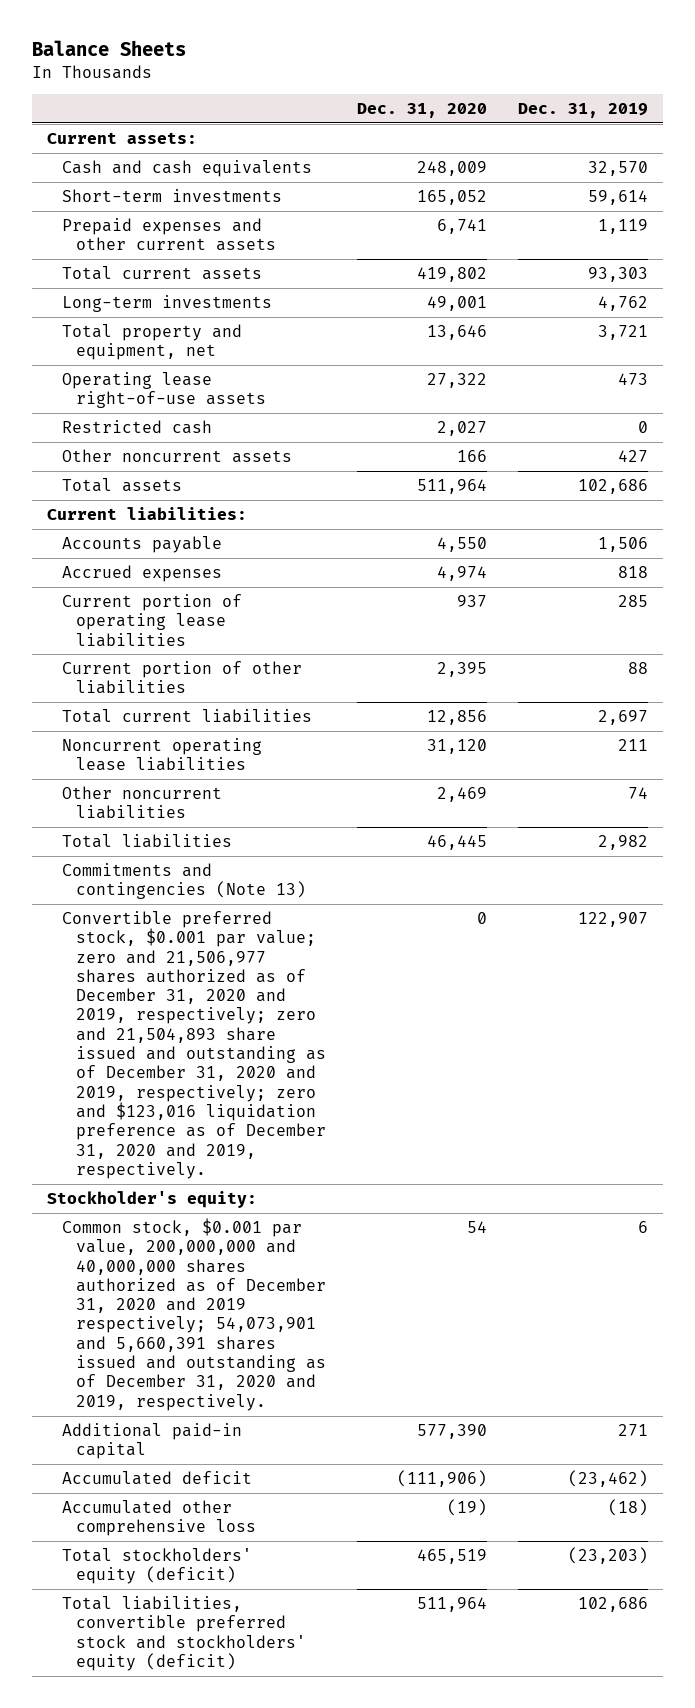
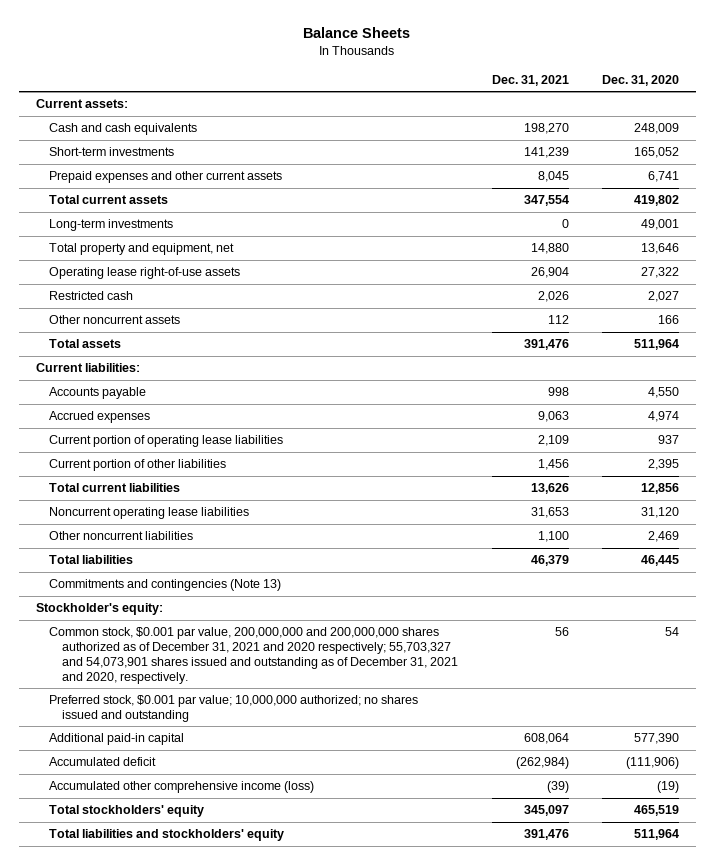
[517,102,648,118] Dec. 31, 2019 -> none
none -> [491,75,569,87] Dec. 31, 2021
[61,911,327,1179] Convertible preferred stock, $0.001 par value; zero and 21,506,977 shares authorized as of December 31, 2020 and 2019, respectively; zero and 21,504,893 share issued and outstanding as of December 31, 2020 and 2019, respectively; zero and $123,016 liquidation preference as of December 31, 2020 and 2019, respectively. -> none
[61,1218,327,1411] Common stock, $0.001 par value, 200,000,000 and 40,000,000 shares authorized as of December 31, 2020 and 2019 respectively; 54,073,901 and 5,660,391 shares issued and outstanding as of December 31, 2020 and 2019, respectively. -> [48,627,459,684] Common stock, $0.001 par value, 200,000,000 and 200,000,000 shares authorized as of December 31, 2021 and 2020 respectively; 55,703,327 and 54,073,901 shares issued and outstanding as of December 31, 2021 and 2020, respectively.
none -> [48,695,418,722] Preferred stock, $0.001 par value; 10,000,000 authorized; no shares issued and outstanding
[61,1500,257,1537] Accumulated other comprehensive loss -> [48,781,314,794] Accumulated other comprehensive income (loss)
[61,1548,252,1585] Total stockholders' equity (deficit) -> [48,805,204,818] Total stockholders' equity
[61,1596,307,1671] Total liabilities, convertible preferred stock and stockholders' equity (deficit) -> [48,829,284,842] Total liabilities and stockholders' equity

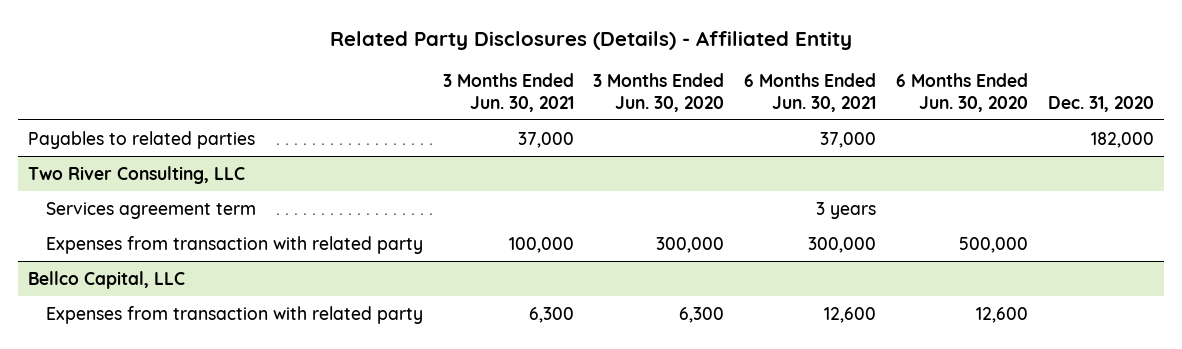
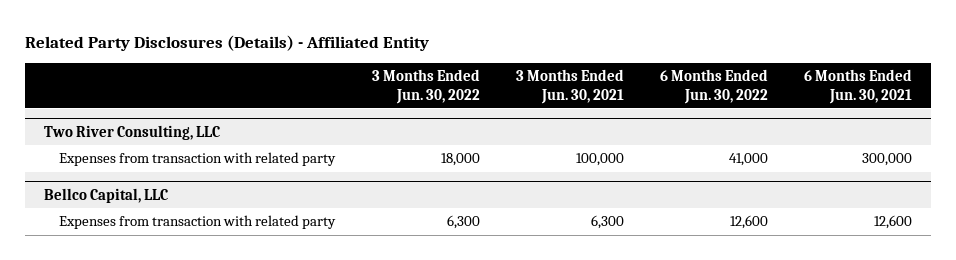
[593,73,725,112] 3 Months Ended Jun. 30, 2020 -> none
[895,73,1028,112] 6 Months Ended Jun. 30, 2020 -> none
[1047,95,1154,112] Dec. 31, 2020 -> none
none -> [371,69,480,104] 3 Months Ended Jun. 30, 2022
none -> [660,69,769,104] 6 Months Ended Jun. 30, 2022
[28,130,256,149] Payables to related parties -> none
[45,201,256,219] Services agreement term -> none

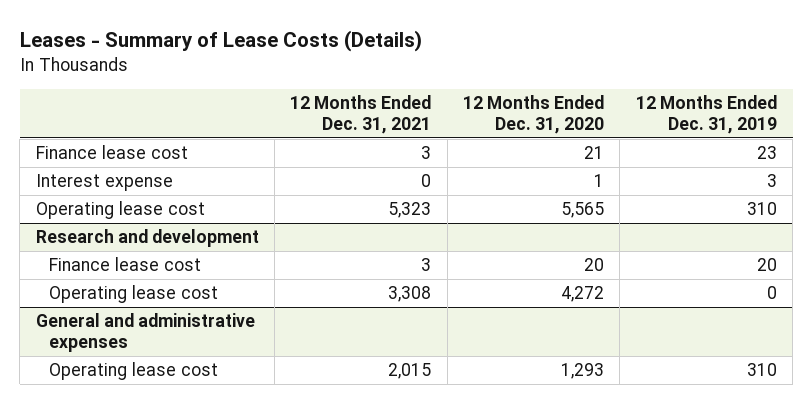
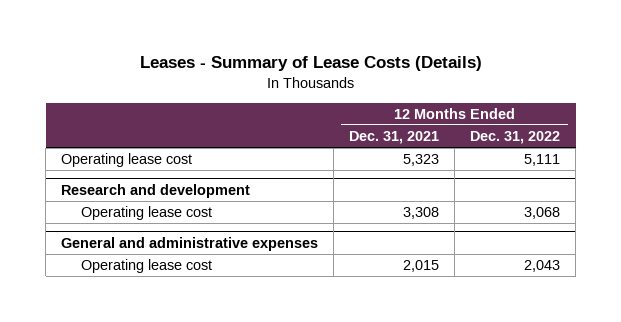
[463,95,605,134] 12 Months Ended Dec. 31, 2020 -> none
[635,95,777,134] 12 Months Ended Dec. 31, 2019 -> none
none -> [470,131,561,145] Dec. 31, 2022
[35,145,188,160] Finance lease cost -> none
[35,174,173,192] Interest expense -> none
[49,257,202,272] Finance lease cost -> none

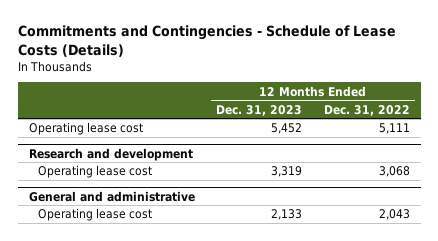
[139,56,482,72] Leases - Summary of Lease Costs (Details) -> [17,25,396,57] Commitments and Contingencies - Schedule of Lease Costs (Details)
[349,131,440,145] Dec. 31, 2021 -> none
none -> [216,104,303,116] Dec. 31, 2023
[61,236,319,251] General and administrative expenses -> [28,190,195,202] General and administrative

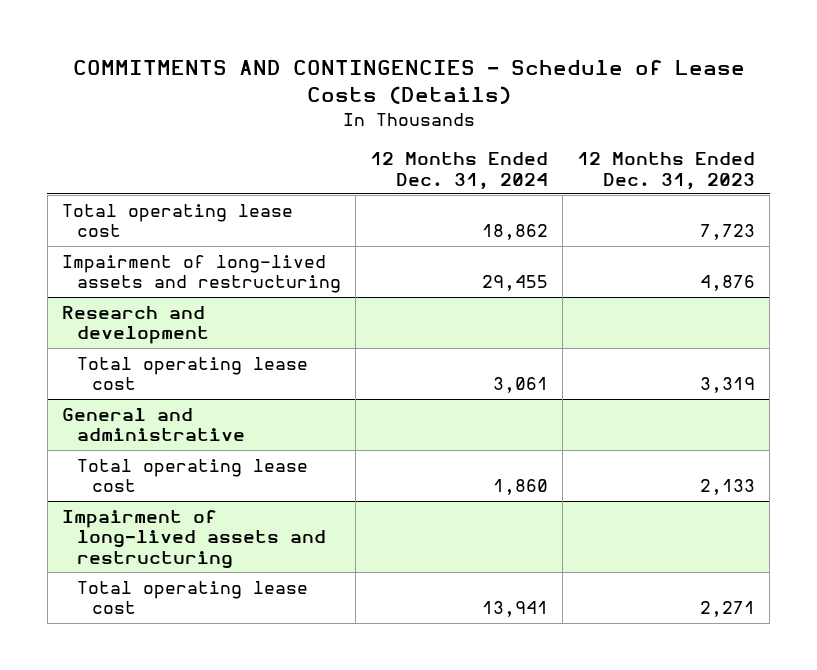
[17,25,396,57] Commitments and Contingencies - Schedule of Lease Costs (Details) -> [72,59,745,104] COMMITMENTS AND CONTINGENCIES - Schedule of Lease Costs (Details)
[323,104,410,116] Dec. 31, 2022 -> none
none -> [370,151,549,190] 12 Months Ended Dec. 31, 2024
[28,122,143,136] Operating lease cost -> [62,203,294,238] Total operating lease cost
[271,123,303,135] 5,452 -> [700,224,756,241] 7,723
none -> [62,254,341,294] Impairment of long-lived assets and restructuring
[38,165,153,179] Operating lease cost -> [76,356,308,391] Total operating lease cost
[38,208,153,222] Operating lease cost -> [76,458,308,493] Total operating lease cost
none -> [62,509,326,569] Impairment of long-lived assets and restructuring
none -> [76,580,308,615] Total operating lease cost

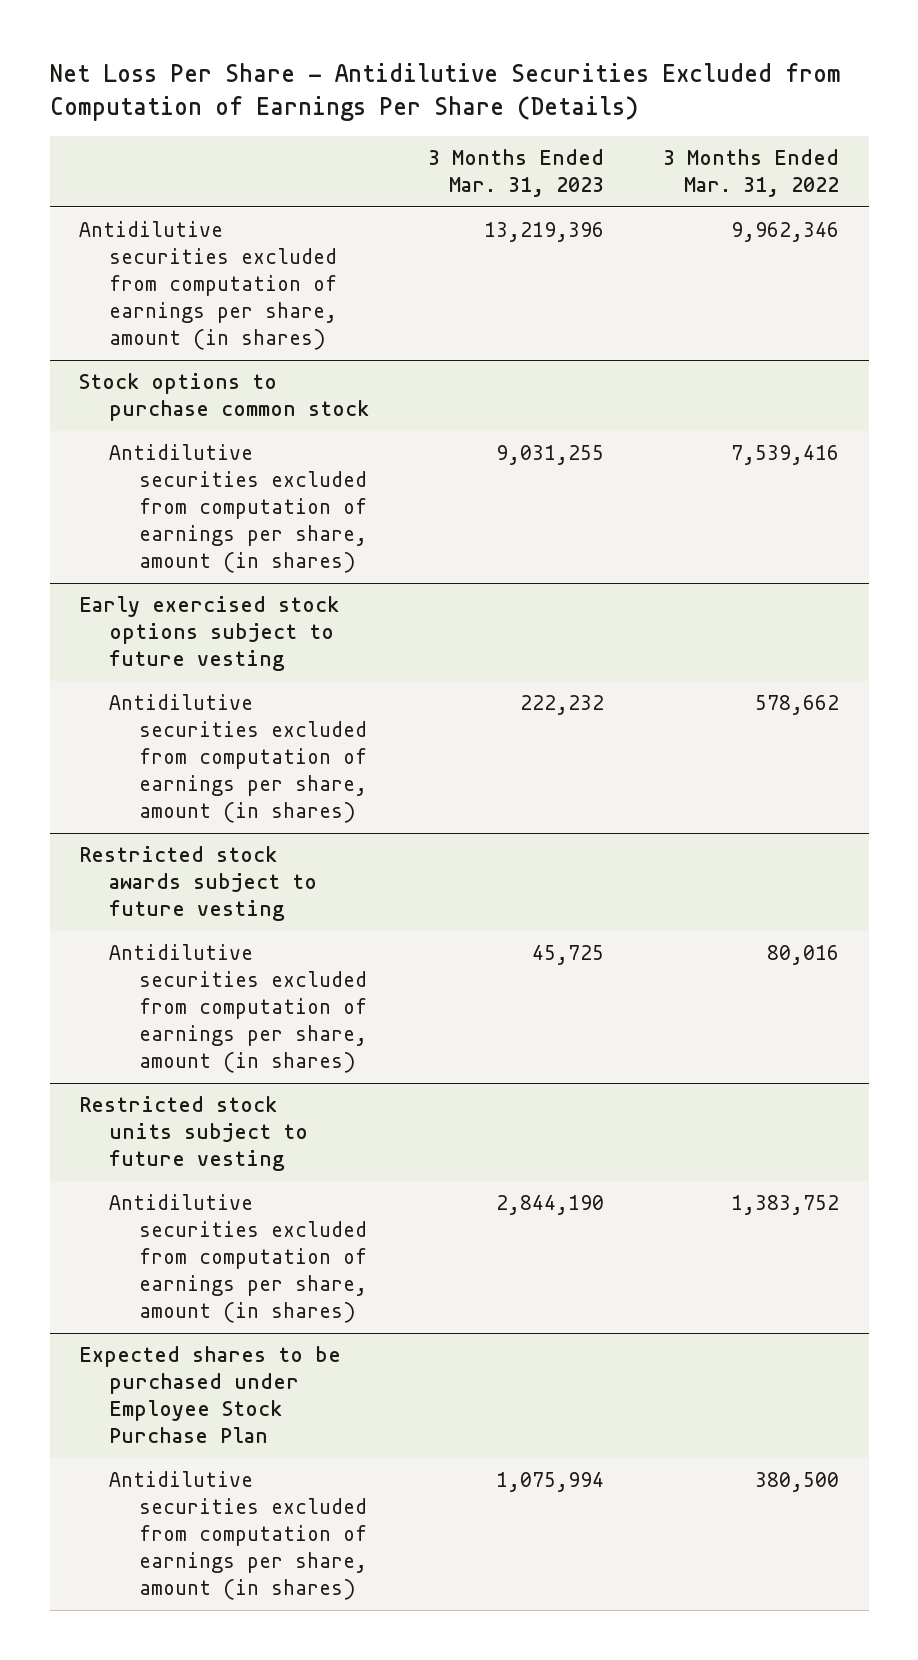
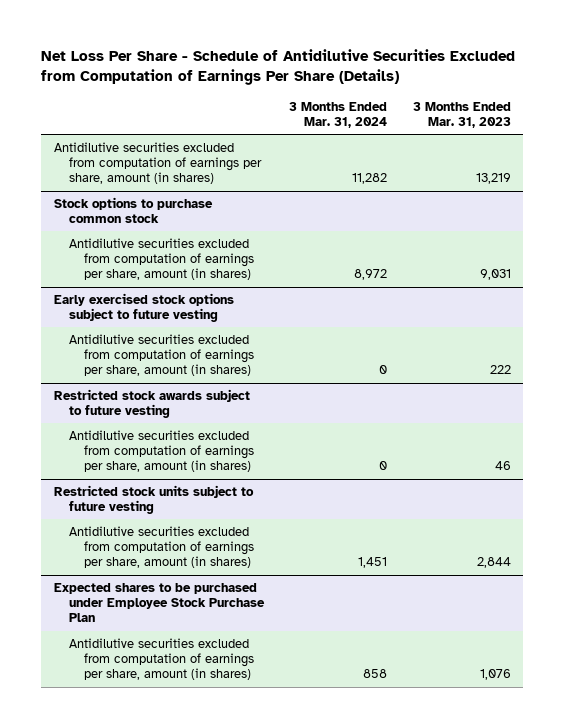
[49,63,841,121] Net Loss Per Share - Antidilutive Securities Excluded from Computation of Earnings Per Share (Details) -> [40,48,515,85] Net Loss Per Share - Schedule of Antidilutive Securities Excluded from Computation of Earnings Per Share (Details)
[663,148,840,197] 3 Months Ended Mar. 31, 2022 -> none
none -> [289,101,388,128] 3 Months Ended Mar. 31, 2024
[483,222,604,243] 13,219,396 -> [475,173,511,185] 13,219
[495,445,604,466] 9,031,255 -> [479,269,511,281] 9,031
[519,695,604,716] 222,232 -> [489,365,511,375] 222
[531,945,604,966] 45,725 -> [494,461,511,471] 46
[495,1195,604,1216] 2,844,190 -> [476,557,511,569] 2,844
[495,1472,604,1493] 1,075,994 -> [479,669,511,681] 1,076

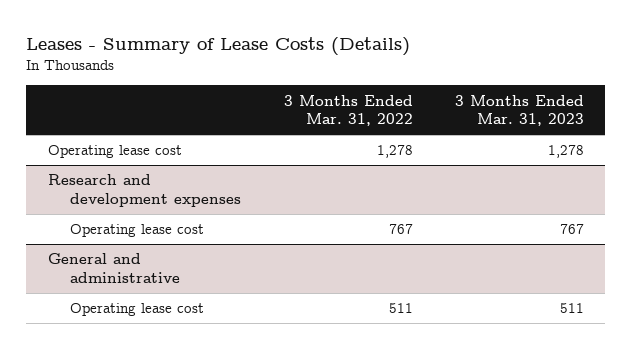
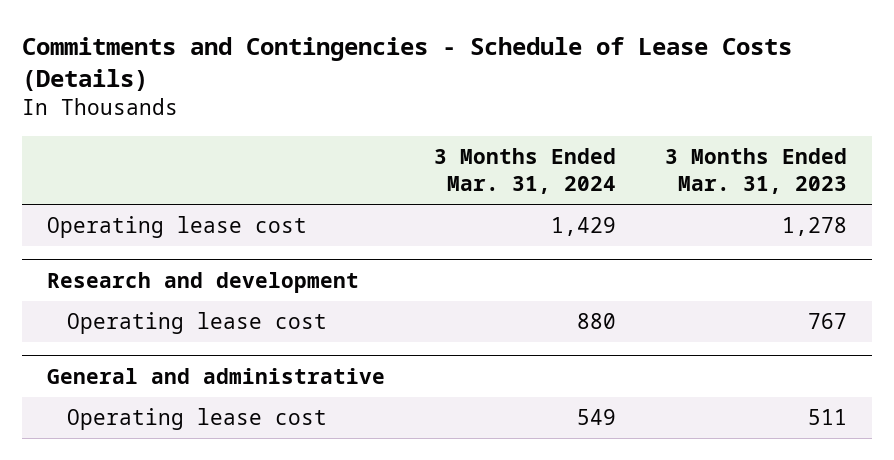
[26,36,411,56] Leases - Summary of Lease Costs (Details) -> [22,36,793,92] Commitments and Contingencies - Schedule of Lease Costs (Details)
[283,94,413,127] 3 Months Ended Mar. 31, 2022 -> none
none -> [434,148,617,195] 3 Months Ended Mar. 31, 2024
[47,174,242,207] Research and development expenses -> [47,271,360,293] Research and development

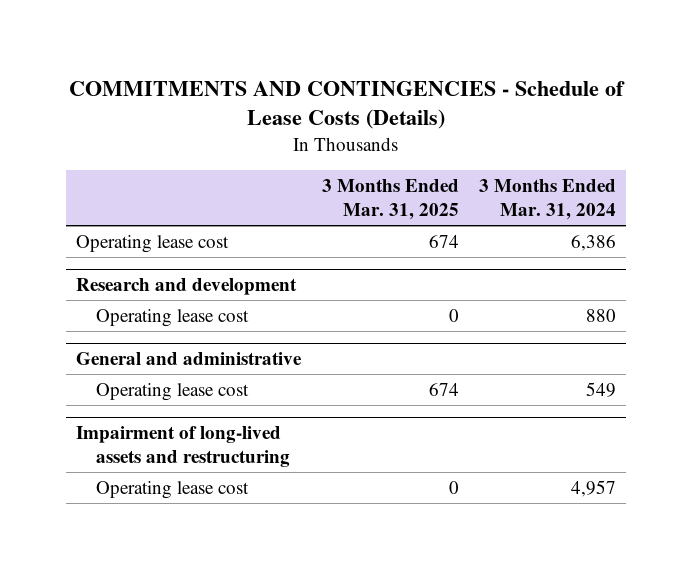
[22,36,793,92] Commitments and Contingencies - Schedule of Lease Costs (Details) -> [69,80,626,130] COMMITMENTS AND CONTINGENCIES - Schedule of Lease Costs (Details)
[665,148,848,195] 3 Months Ended Mar. 31, 2023 -> none
none -> [321,178,459,221] 3 Months Ended Mar. 31, 2025
[551,217,617,237] 1,429 -> [571,234,617,251] 6,386
none -> [76,425,291,468] Impairment of long-lived assets and restructuring
none -> [96,480,250,499] Operating lease cost

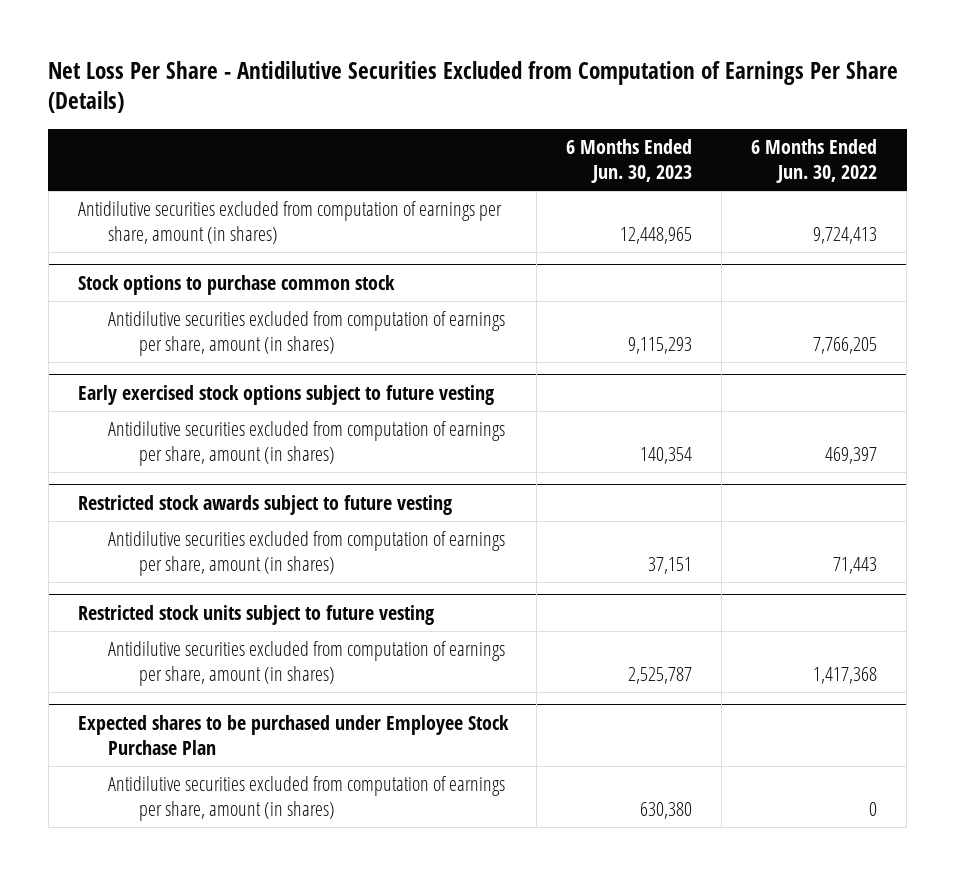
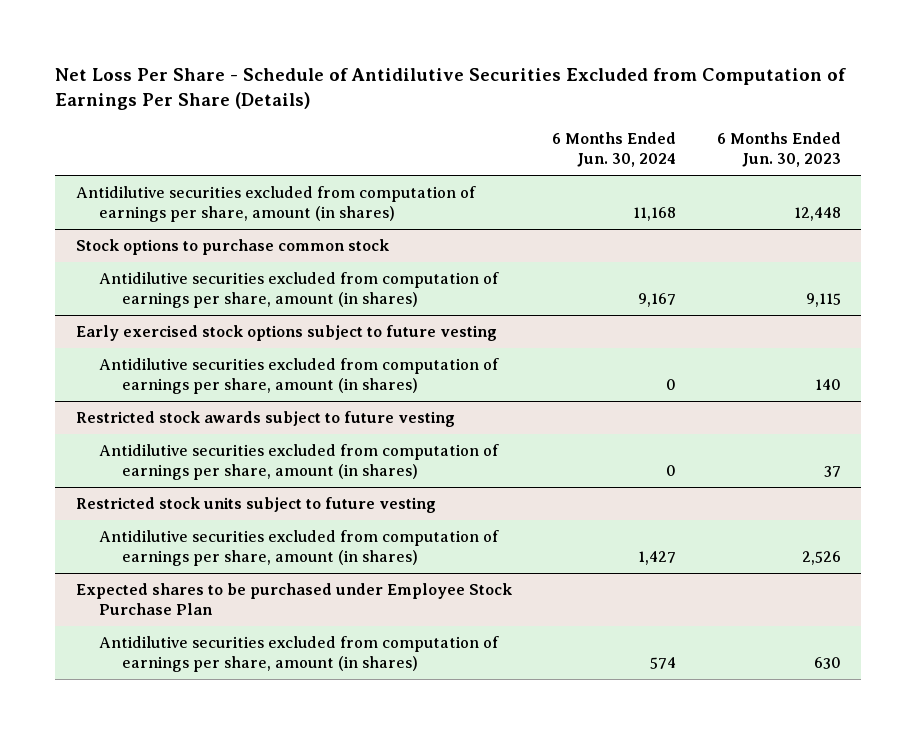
[48,60,899,114] Net Loss Per Share - Antidilutive Securities Excluded from Computation of Earnings Per Share (Details) -> [55,67,847,110] Net Loss Per Share - Schedule of Antidilutive Securities Excluded from Computation of Earnings Per Share (Details)
[751,138,878,184] 6 Months Ended Jun. 30, 2022 -> none
none -> [552,131,677,168] 6 Months Ended Jun. 30, 2024
[620,227,693,245] 12,448,965 -> [794,207,842,222] 12,448
[628,337,693,355] 9,115,293 -> [806,293,842,308] 9,115
[640,447,693,465] 140,354 -> [815,379,842,391] 140
[648,557,693,575] 37,151 -> [824,466,842,478] 37
[628,667,693,685] 2,525,787 -> [802,551,842,566] 2,526
[640,802,693,820] 630,380 -> [814,657,842,670] 630

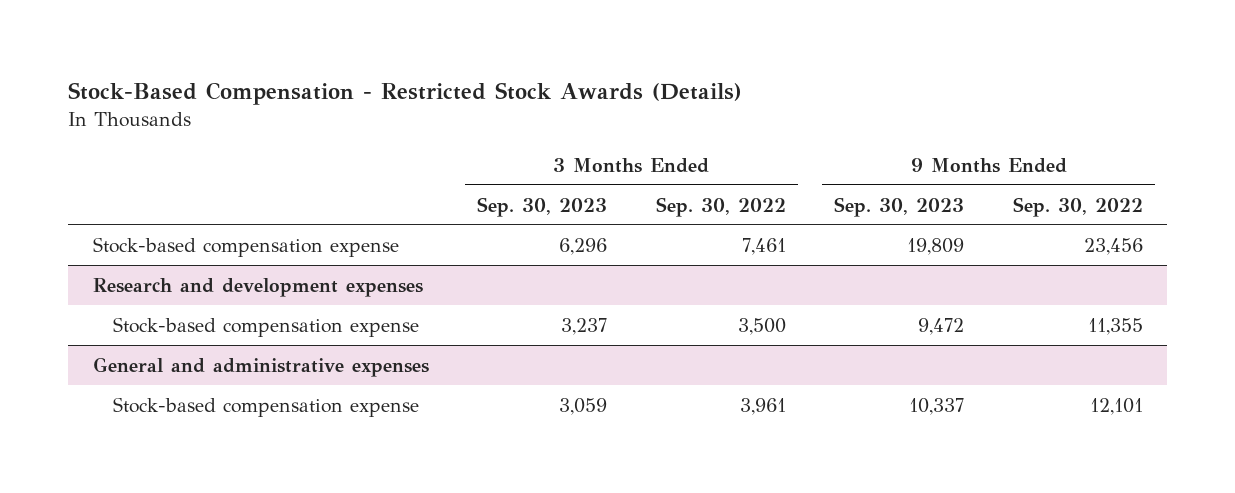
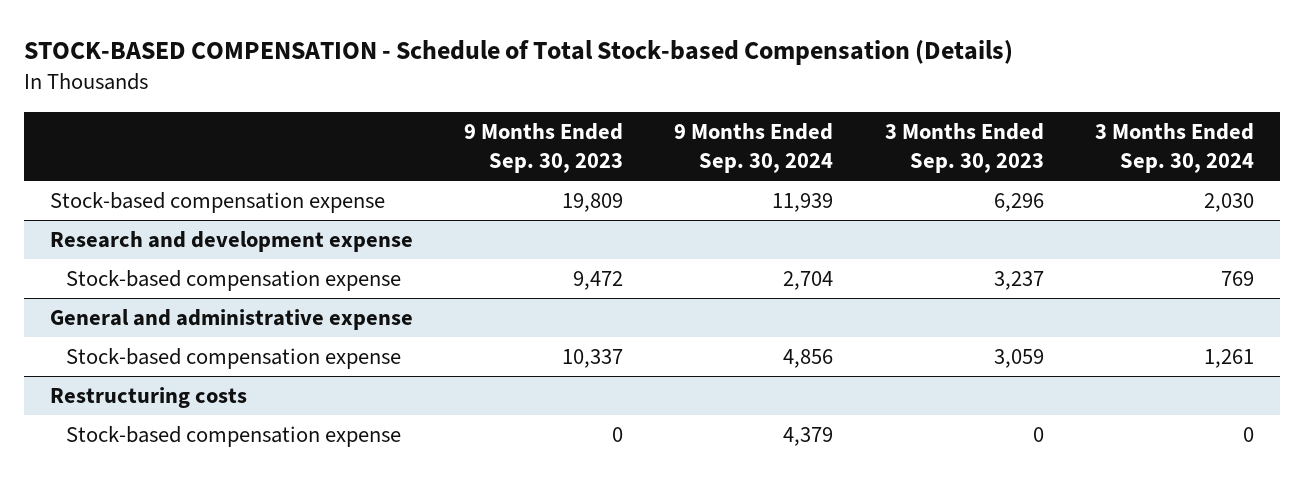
[68,82,743,106] Stock-Based Compensation - Restricted Stock Awards (Details) -> [23,39,1013,65] STOCK-BASED COMPENSATION - Schedule of Total Stock-based Compensation (Details)
[655,196,786,217] Sep. 30, 2022 -> none
[1012,196,1143,217] Sep. 30, 2022 -> none
none -> [674,122,834,174] 9 Months Ended Sep. 30, 2024
none -> [1095,122,1255,174] 3 Months Ended Sep. 30, 2024
[92,277,423,297] Research and development expenses -> [49,230,413,252] Research and development expense
[92,356,429,377] General and administrative expenses -> [49,308,413,330] General and administrative expense
none -> [49,386,247,408] Restructuring costs
none -> [66,425,402,447] Stock-based compensation expense

